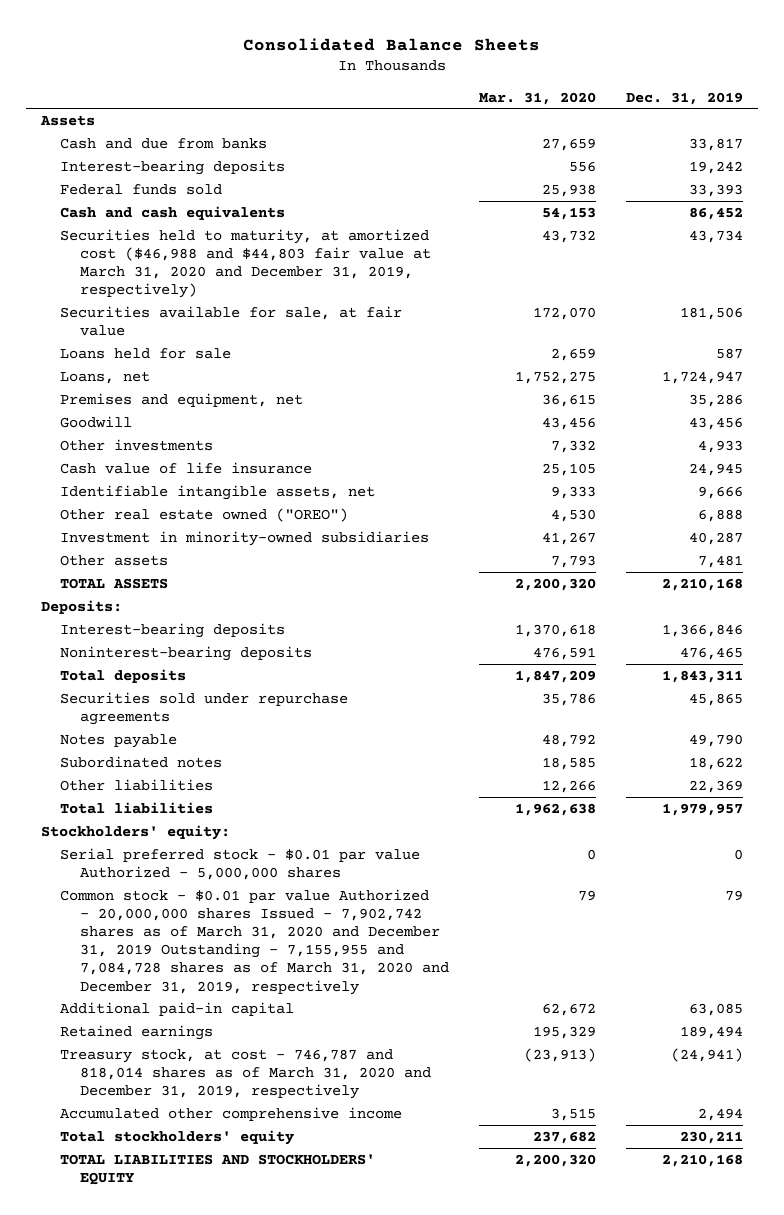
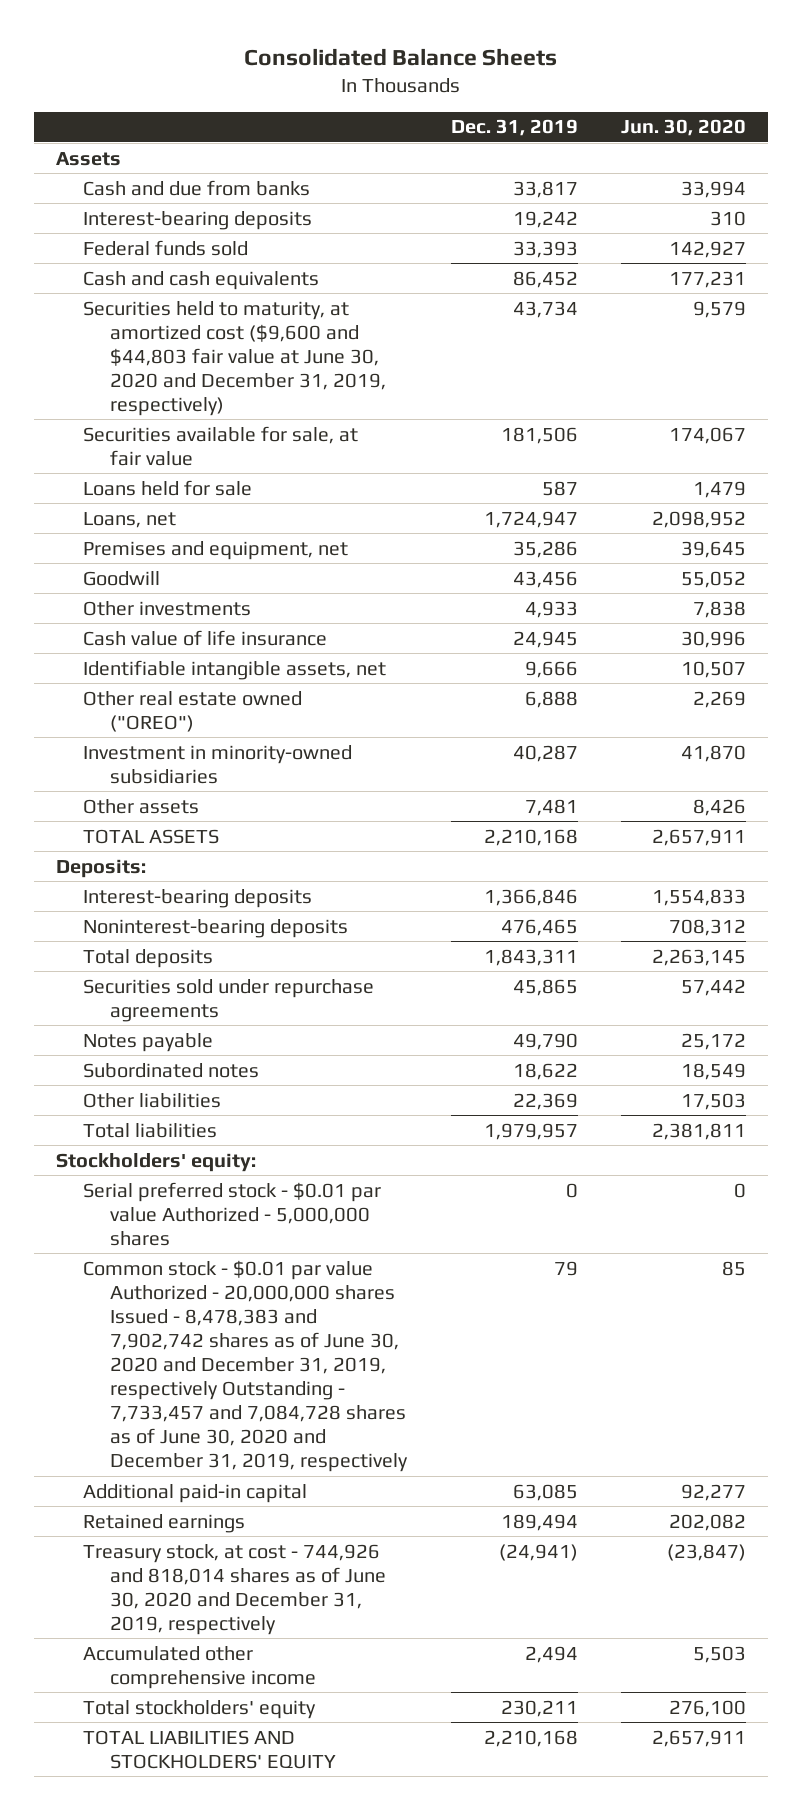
[479,91,597,105] Mar. 31, 2020 -> none
none -> [621,119,747,137] Jun. 30, 2020
[60,228,432,299] Securities held to maturity, at amortized cost ($46,988 and $44,803 fair value at March 31, 2020 and December 31, 2019, respectively) -> [83,300,387,416] Securities held to maturity, at amortized cost ($9,600 and $44,803 fair value at June 30, 2020 and December 31, 2019, respectively)
[60,888,450,995] Common stock - $0.01 par value Authorized - 20,000,000 shares Issued - 7,902,742 shares as of March 31, 2020 and December 31, 2019 Outstanding - 7,155,955 and 7,084,728 shares as of March 31, 2020 and December 31, 2019, respectively -> [83,1259,409,1472] Common stock - $0.01 par value Authorized - 20,000,000 shares Issued - 8,478,383 and 7,902,742 shares as of June 30, 2020 and December 31, 2019, respectively Outstanding - 7,733,457 and 7,084,728 shares as of June 30, 2020 and December 31, 2019, respectively
[60,1048,432,1100] Treasury stock, at cost - 746,787 and 818,014 shares as of March 31, 2020 and December 31, 2019, respectively -> [83,1543,387,1635] Treasury stock, at cost - 744,926 and 818,014 shares as of June 30, 2020 and December 31, 2019, respectively

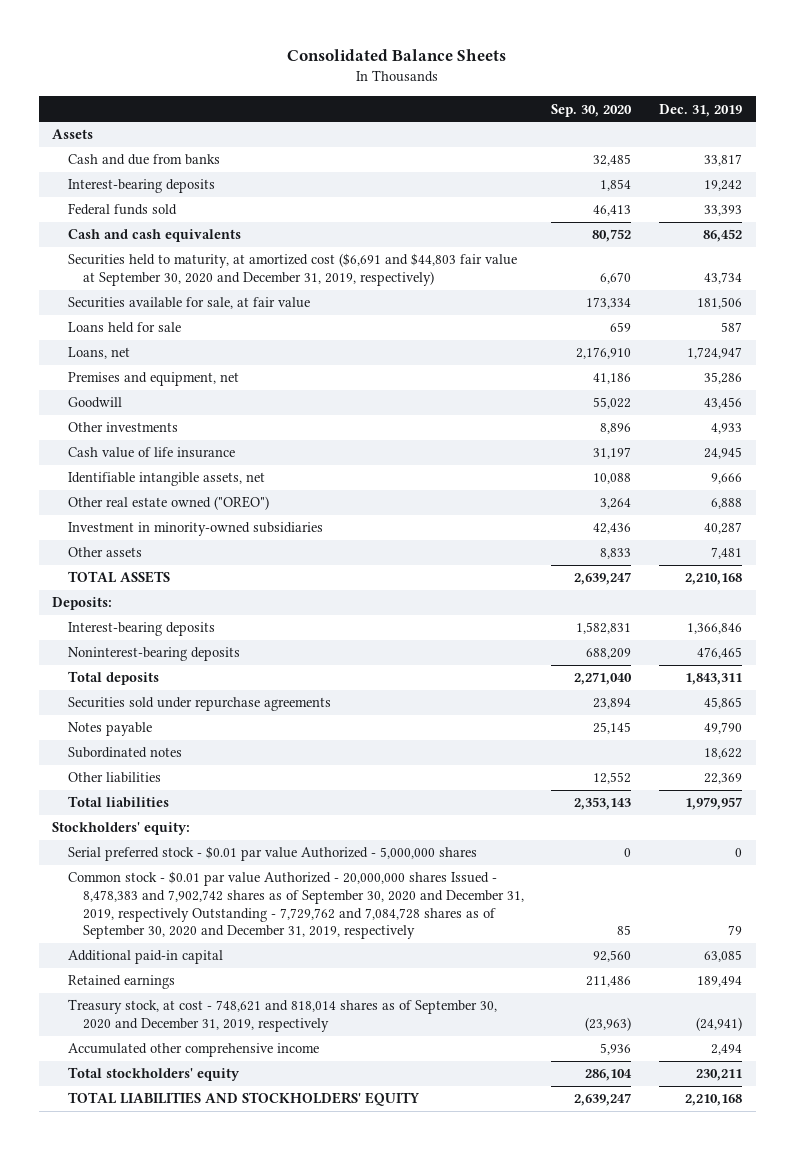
[621,119,747,137] Jun. 30, 2020 -> none
none -> [551,103,633,117] Sep. 30, 2020
[83,300,387,416] Securities held to maturity, at amortized cost ($9,600 and $44,803 fair value at June 30, 2020 and December 31, 2019, respectively) -> [67,253,517,287] Securities held to maturity, at amortized cost ($6,691 and $44,803 fair value at September 30, 2020 and December 31, 2019, respectively)
[83,1259,409,1472] Common stock - $0.01 par value Authorized - 20,000,000 shares Issued - 8,478,383 and 7,902,742 shares as of June 30, 2020 and December 31, 2019, respectively Outstanding - 7,733,457 and 7,084,728 shares as of June 30, 2020 and December 31, 2019, respectively -> [67,871,524,940] Common stock - $0.01 par value Authorized - 20,000,000 shares Issued - 8,478,383 and 7,902,742 shares as of September 30, 2020 and December 31, 2019, respectively Outstanding - 7,729,762 and 7,084,728 shares as of September 30, 2020 and December 31, 2019, respectively
[83,1543,387,1635] Treasury stock, at cost - 744,926 and 818,014 shares as of June 30, 2020 and December 31, 2019, respectively -> [67,999,497,1033] Treasury stock, at cost - 748,621 and 818,014 shares as of September 30, 2020 and December 31, 2019, respectively

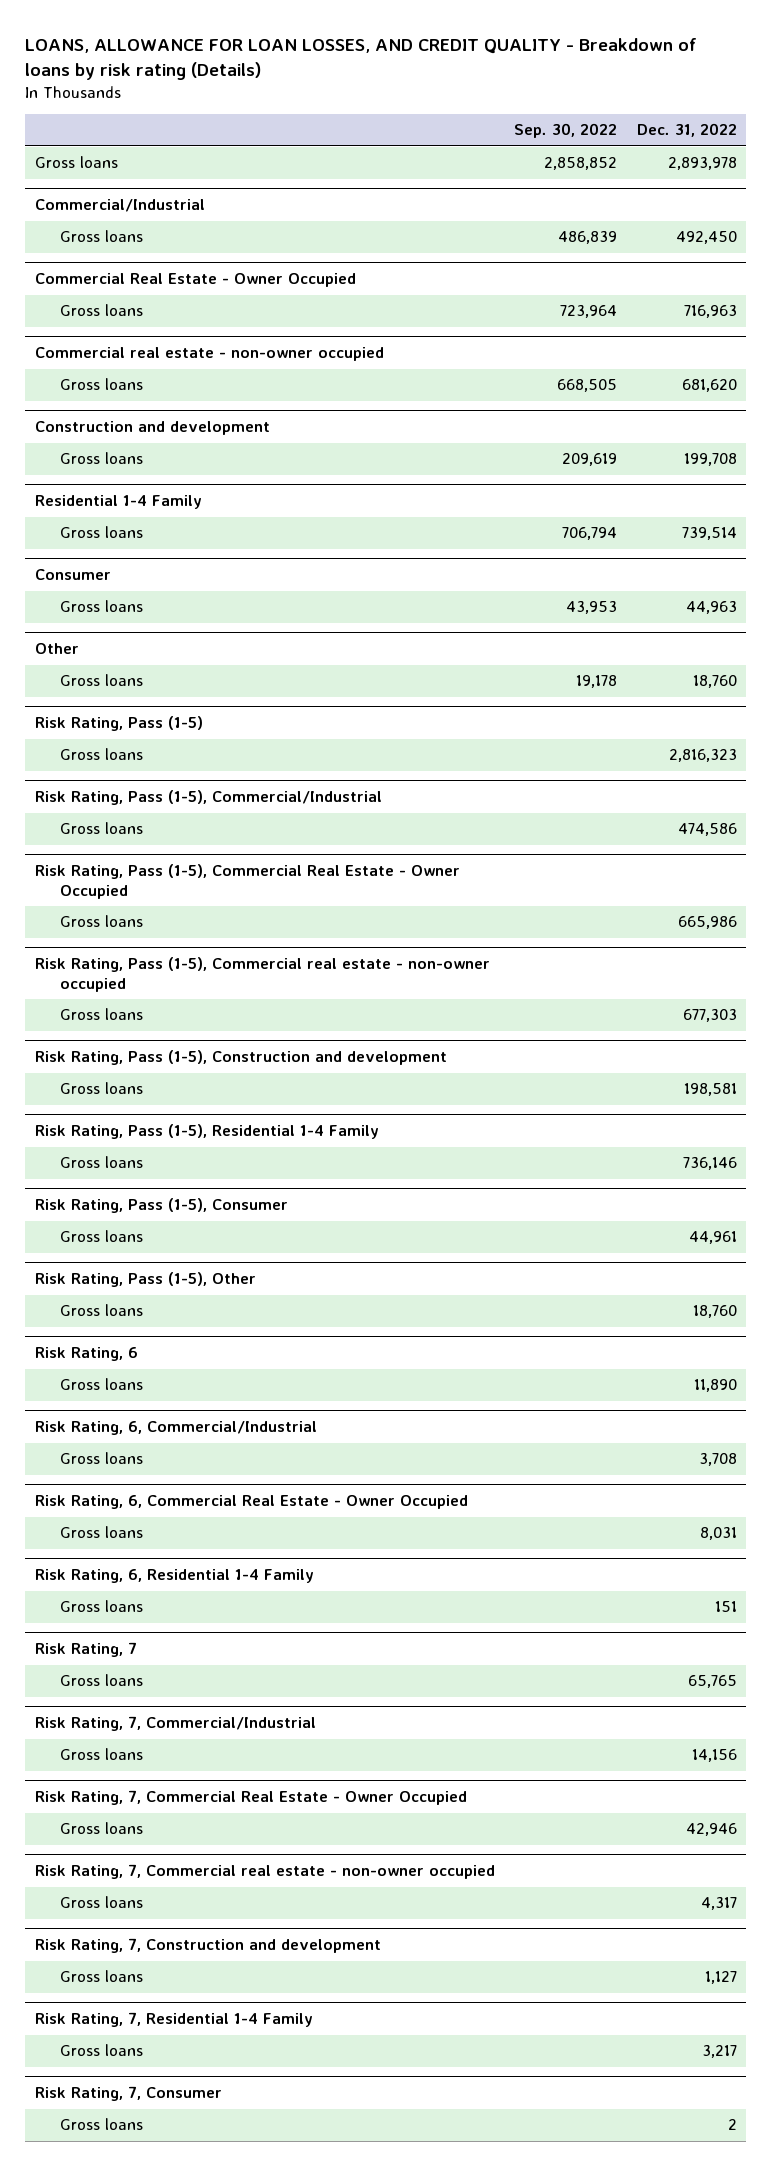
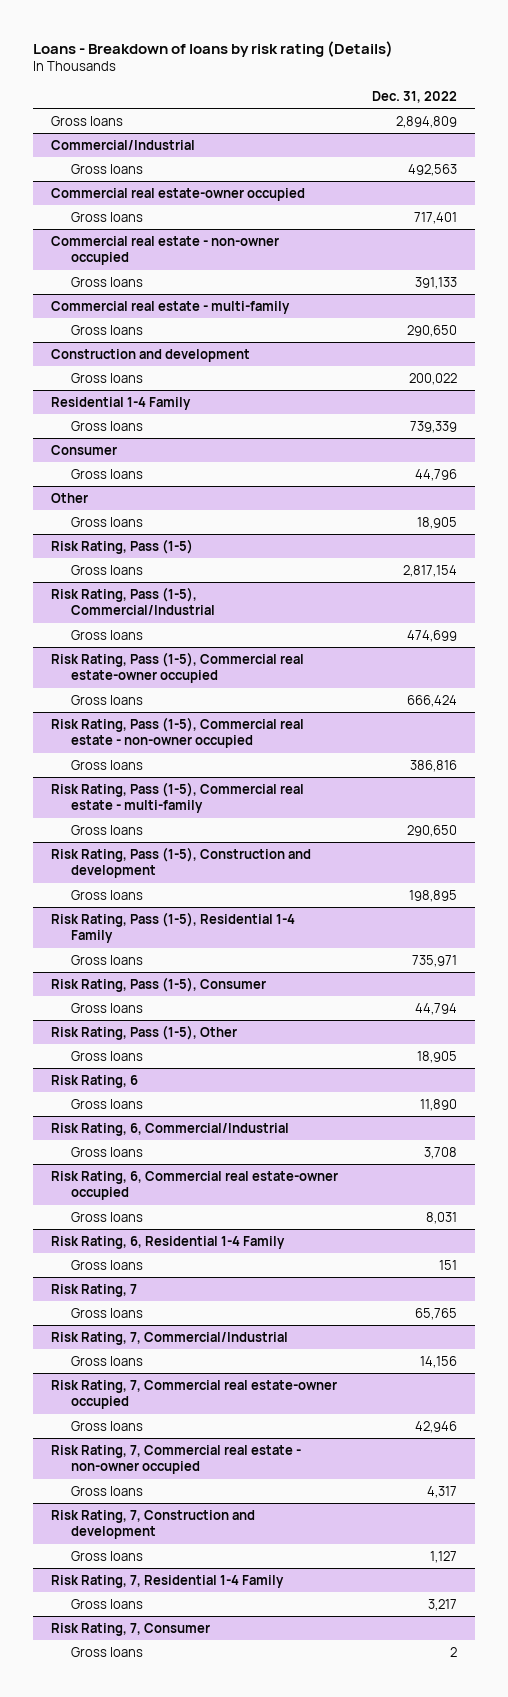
[25,37,698,80] LOANS, ALLOWANCE FOR LOAN LOSSES, AND CREDIT QUALITY - Breakdown of loans by risk rating (Details) -> [33,40,394,57] Loans - Breakdown of loans by risk rating (Details)
[514,123,618,139] Sep. 30, 2022 -> none
[667,157,737,171] 2,893,978 -> [396,115,458,128] 2,894,809
[675,231,737,245] 492,450 -> [408,163,458,176] 492,563
[34,273,356,288] Commercial Real Estate - Owner Occupied -> [50,187,305,201] Commercial real estate-owner occupied
[683,305,737,319] 716,963 -> [414,211,458,224] 717,401
[681,379,737,393] 681,620 -> [415,276,458,289] 391,133
none -> [50,300,290,314] Commercial real estate - multi-family
none -> [71,324,144,335] Gross loans
[683,453,737,467] 199,708 -> [409,372,458,385] 200,022
[681,527,737,541] 739,514 -> [410,420,458,433] 739,339
[685,601,737,615] 44,963 -> [415,468,458,481] 44,796
[692,675,737,689] 18,760 -> [417,516,458,529] 18,905
[668,749,737,763] 2,816,323 -> [403,564,458,577] 2,817,154
[677,823,737,837] 474,586 -> [407,629,458,642] 474,699
[34,864,460,899] Risk Rating, Pass (1-5), Commercial Real Estate - Owner Occupied -> [50,651,304,684] Risk Rating, Pass (1-5), Commercial real estate-owner occupied
[677,916,737,930] 665,986 -> [407,694,458,707] 666,424
[682,1009,737,1023] 677,303 -> [410,759,458,772] 386,816
none -> [50,781,304,814] Risk Rating, Pass (1-5), Commercial real estate - multi-family
none -> [71,824,144,835] Gross loans
[683,1083,737,1097] 198,581 -> [409,889,458,902] 198,895
[682,1157,737,1171] 736,146 -> [412,954,458,967] 735,971
[688,1231,737,1245] 44,961 -> [415,1002,458,1015] 44,794
[692,1305,737,1319] 18,760 -> [417,1050,458,1063] 18,905
[34,1495,468,1510] Risk Rating, 6, Commercial Real Estate - Owner Occupied -> [50,1170,338,1201] Risk Rating, 6, Commercial real estate-owner occupied
[34,1790,467,1806] Risk Rating, 7, Commercial Real Estate - Owner Occupied -> [50,1379,337,1410] Risk Rating, 7, Commercial real estate-owner occupied

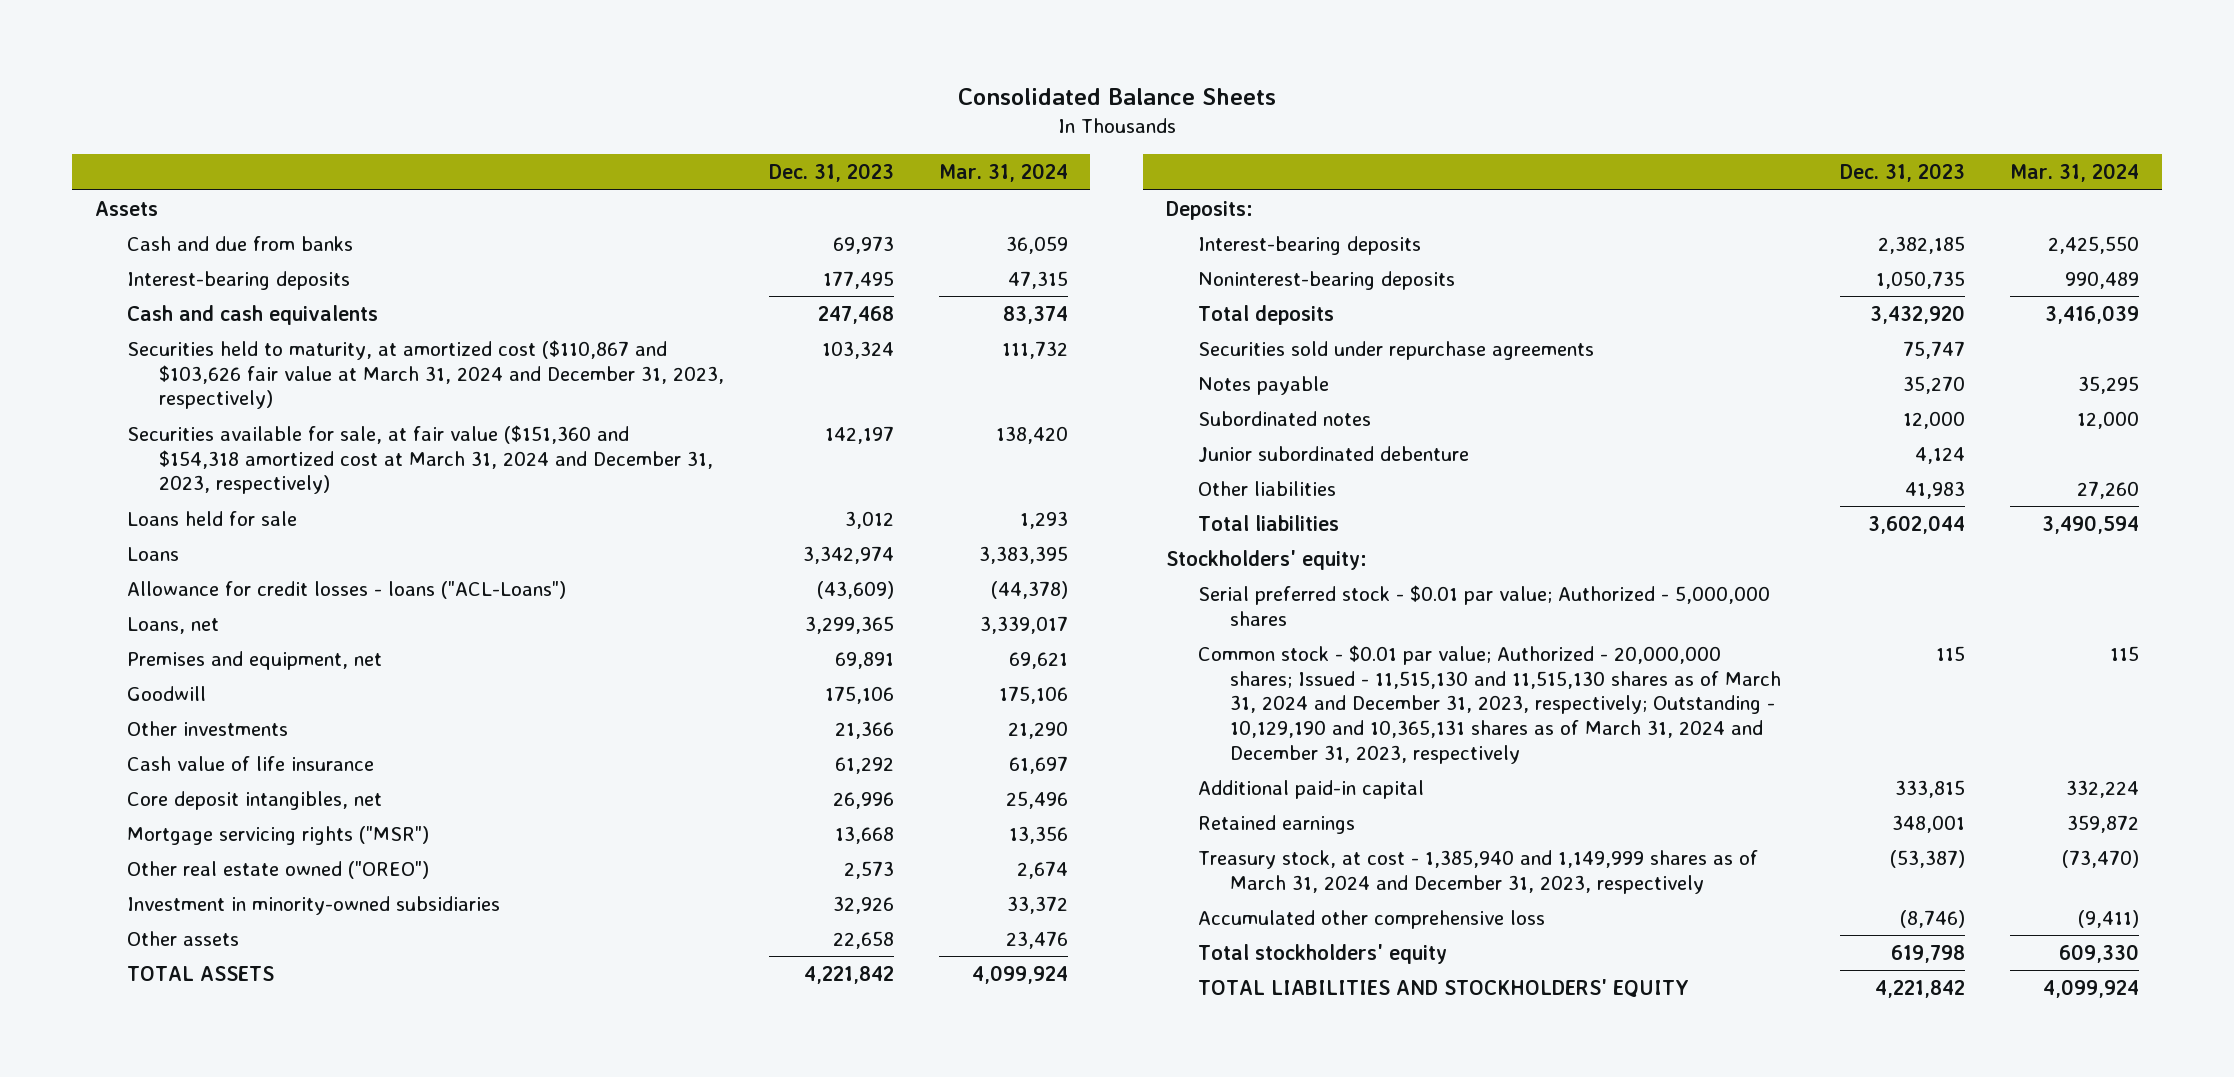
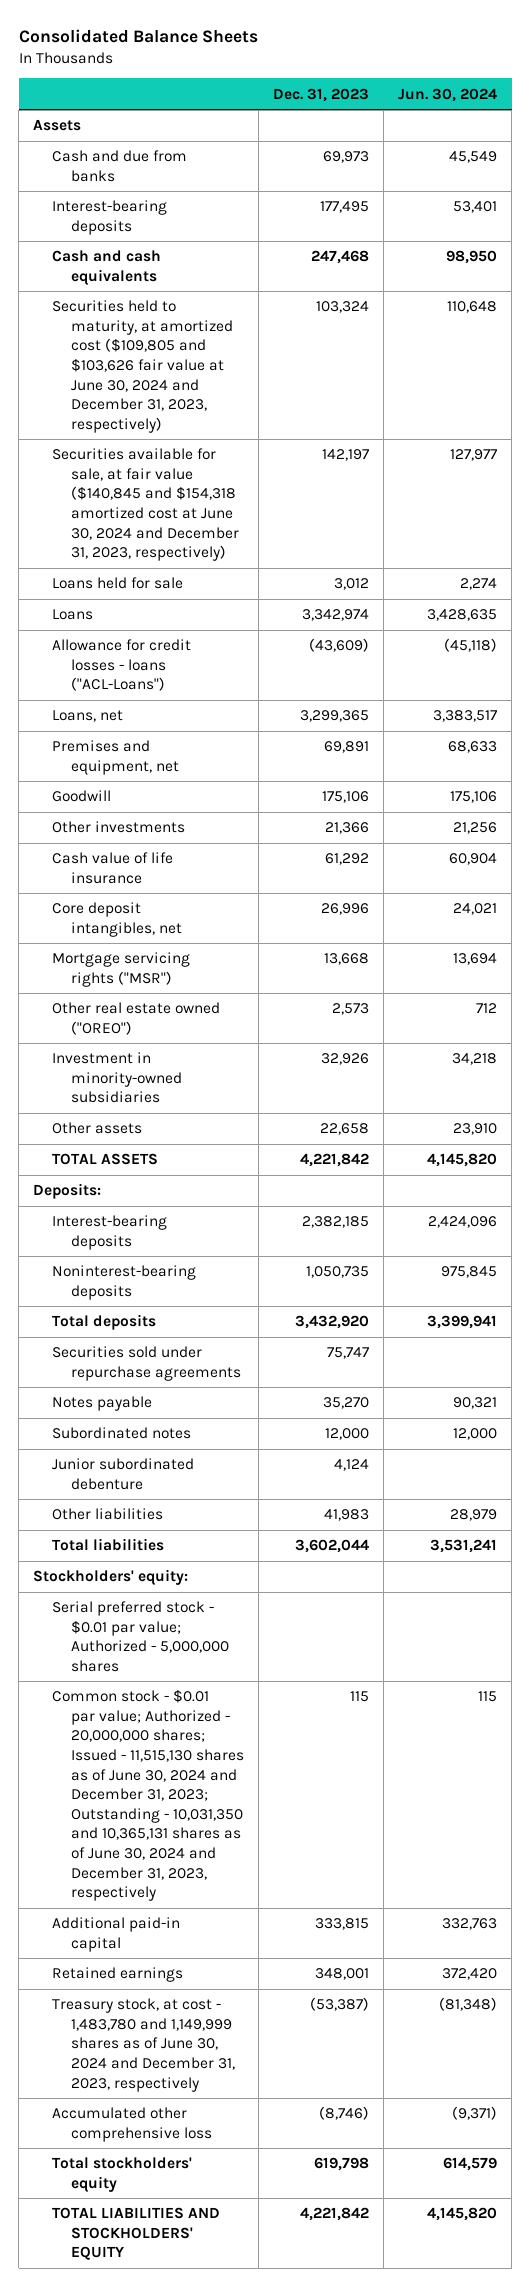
[938,163,1068,183] Mar. 31, 2024 -> none
none -> [398,87,498,102] Jun. 30, 2024
[126,339,725,410] Securities held to maturity, at amortized cost ($110,867 and $103,626 fair value at March 31, 2024 and December 31, 2023, respectively) -> [51,300,233,433] Securities held to maturity, at amortized cost ($109,805 and $103,626 fair value at June 30, 2024 and December 31, 2023, respectively)
[126,424,714,495] Securities available for sale, at fair value ($151,360 and $154,318 amortized cost at March 31, 2024 and December 31, 2023, respectively) -> [51,448,239,562] Securities available for sale, at fair value ($140,845 and $154,318 amortized cost at June 30, 2024 and December 31, 2023, respectively)
[1198,644,1782,764] Common stock - $0.01 par value; Authorized - 20,000,000 shares; Issued - 11,515,130 and 11,515,130 shares as of March 31, 2024 and December 31, 2023, respectively; Outstanding - 10,129,190 and 10,365,131 shares as of March 31, 2024 and December 31, 2023, respectively -> [51,1689,244,1902] Common stock - $0.01 par value; Authorized - 20,000,000 shares; Issued - 11,515,130 shares as of June 30, 2024 and December 31, 2023; Outstanding - 10,031,350 and 10,365,131 shares as of June 30, 2024 and December 31, 2023, respectively
[1198,849,1759,894] Treasury stock, at cost - 1,385,940 and 1,149,999 shares as of March 31, 2024 and December 31, 2023, respectively -> [51,1998,235,2092] Treasury stock, at cost - 1,483,780 and 1,149,999 shares as of June 30, 2024 and December 31, 2023, respectively

